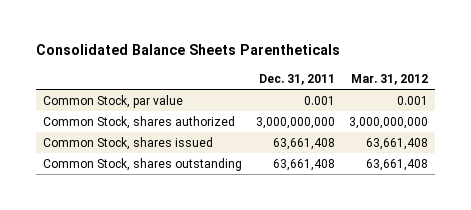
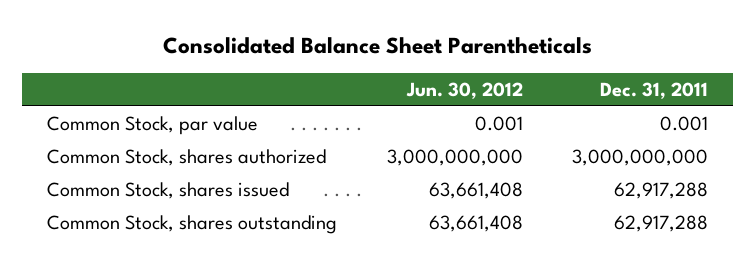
[36,44,341,56] Consolidated Balance Sheets Parentheticals -> [162,37,592,55] Consolidated Balance Sheet Parentheticals
[350,73,428,85] Mar. 31, 2012 -> none
none -> [405,82,523,100] Jun. 30, 2012
[273,138,336,151] 63,661,408 -> [614,181,709,199] 62,917,288
[273,159,336,172] 63,661,408 -> [614,214,709,232] 62,917,288

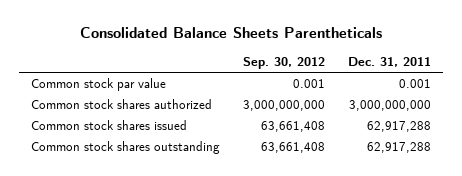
[162,37,592,55] Consolidated Balance Sheet Parentheticals -> [80,27,383,39] Consolidated Balance Sheets Parentheticals
[405,82,523,100] Jun. 30, 2012 -> none
none -> [243,56,326,69] Sep. 30, 2012
[47,115,259,135] Common Stock, par value -> [30,78,166,92] Common stock par value
[47,148,327,166] Common Stock, shares authorized -> [30,99,212,110] Common stock shares authorized
[47,181,290,199] Common Stock, shares issued -> [30,120,187,131] Common stock shares issued
[47,214,338,234] Common Stock, shares outstanding -> [30,141,220,155] Common stock shares outstanding

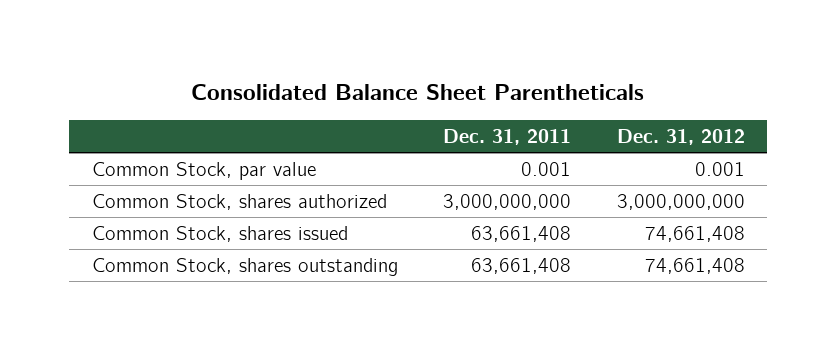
[80,27,383,39] Consolidated Balance Sheets Parentheticals -> [191,84,645,101] Consolidated Balance Sheet Parentheticals
[243,56,326,69] Sep. 30, 2012 -> none
none -> [616,129,745,146] Dec. 31, 2012
[30,78,166,92] Common stock par value -> [91,161,316,180] Common Stock, par value
[30,99,212,110] Common stock shares authorized -> [91,193,387,210] Common Stock, shares authorized
[30,120,187,131] Common stock shares issued -> [91,225,348,242] Common Stock, shares issued
[367,121,432,133] 62,917,288 -> [471,225,572,242] 63,661,408
[30,141,220,155] Common stock shares outstanding -> [91,257,398,276] Common Stock, shares outstanding
[367,142,432,154] 62,917,288 -> [471,257,572,274] 63,661,408

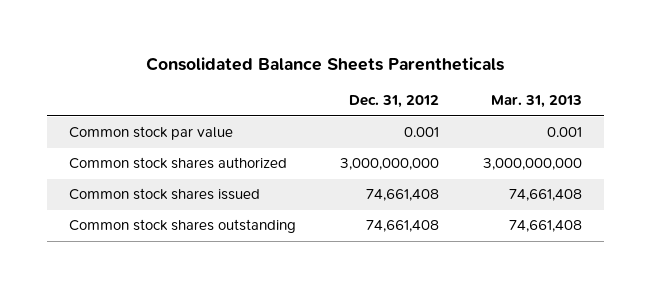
[191,84,645,101] Consolidated Balance Sheet Parentheticals -> [146,56,505,71] Consolidated Balance Sheets Parentheticals
[443,129,572,146] Dec. 31, 2011 -> none
none -> [490,95,582,109] Mar. 31, 2013
[91,161,316,180] Common Stock, par value -> [68,126,233,141] Common stock par value
[91,193,387,210] Common Stock, shares authorized -> [68,157,287,170] Common stock shares authorized
[91,225,348,242] Common Stock, shares issued -> [68,188,260,201] Common stock shares issued
[91,257,398,276] Common Stock, shares outstanding -> [68,219,296,234] Common stock shares outstanding

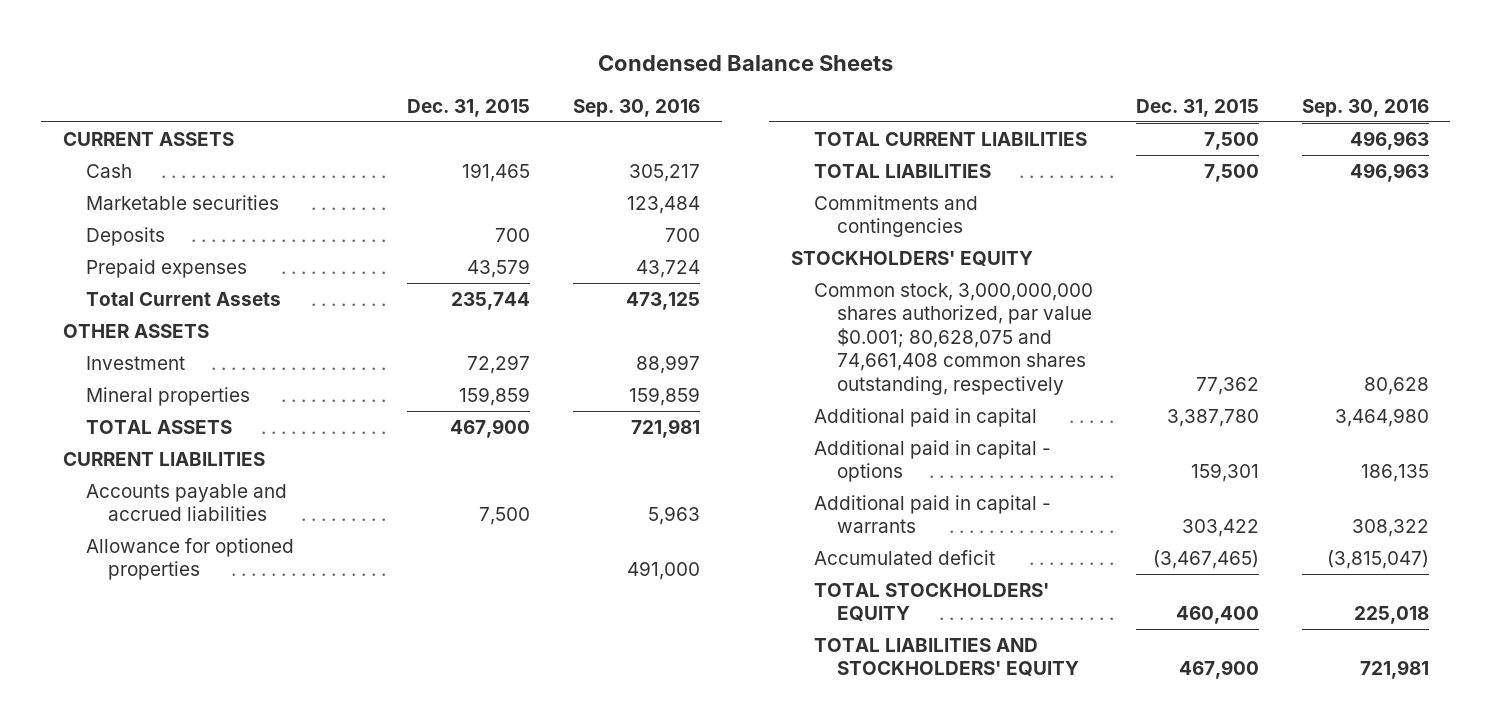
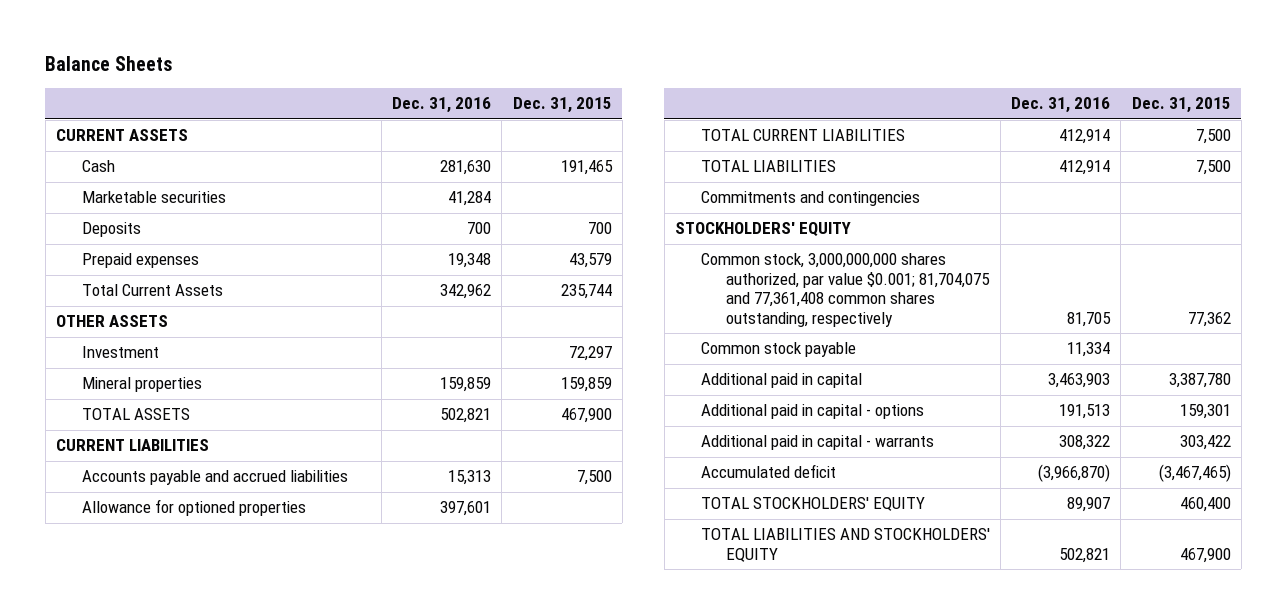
[597,54,893,71] Condensed Balance Sheets -> [45,56,173,72] Balance Sheets
[573,98,701,117] Sep. 30, 2016 -> none
none -> [392,97,492,114] Dec. 31, 2016
[813,282,1093,395] Common stock, 3,000,000,000 shares authorized, par value $0.001; 80,628,075 and 74,661,408 common shares outstanding, respectively -> [700,253,991,327] Common stock, 3,000,000,000 shares authorized, par value $0.001; 81,704,075 and 77,361,408 common shares outstanding, respectively
none -> [700,342,856,358] Common stock payable

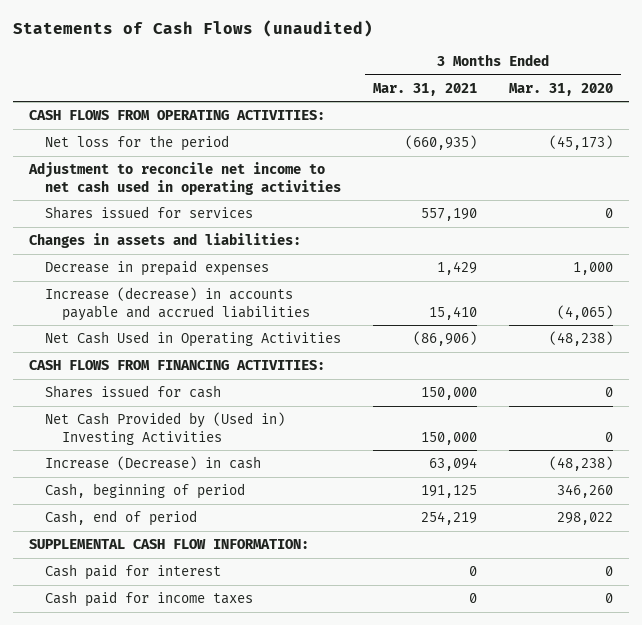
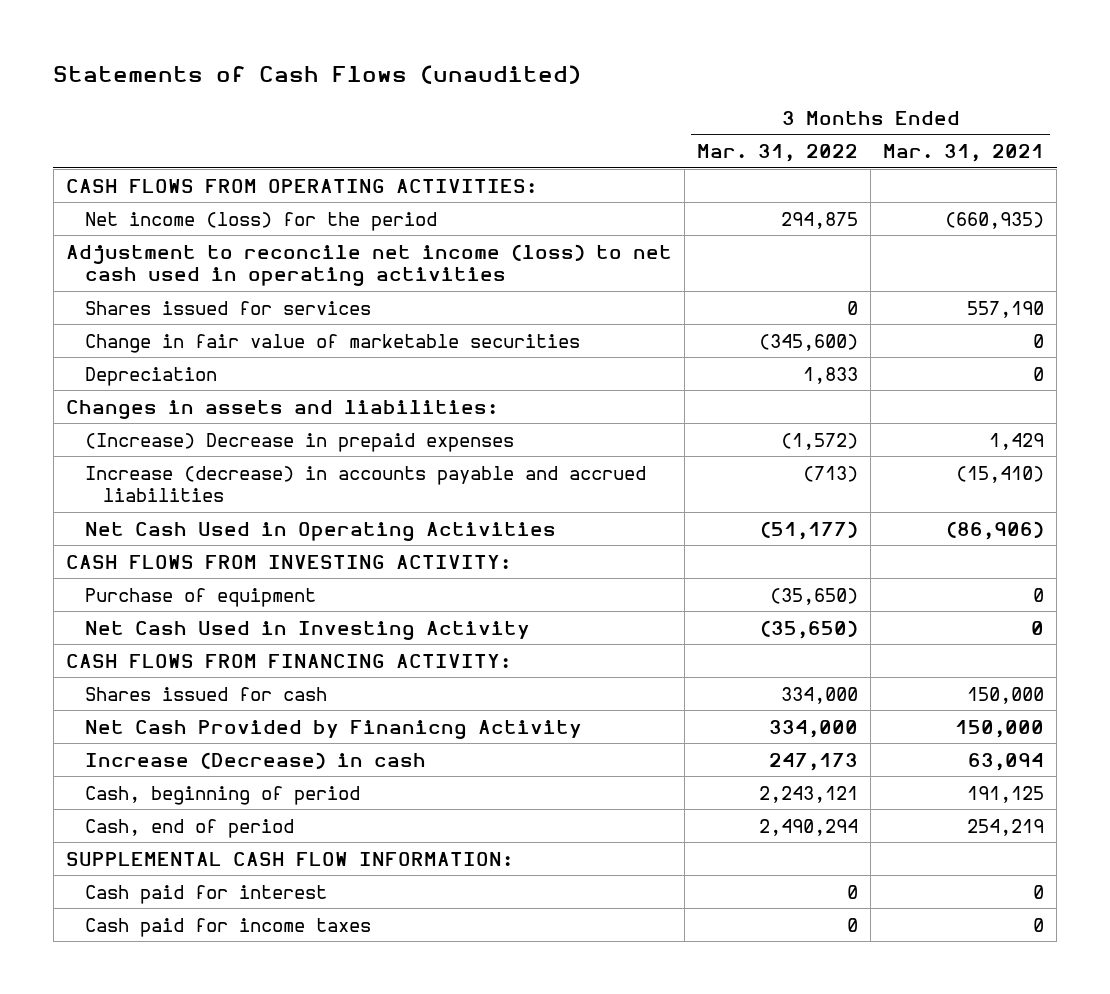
[509,82,614,96] Mar. 31, 2020 -> none
none -> [697,144,859,163] Mar. 31, 2022
[45,135,230,152] Net loss for the period -> [84,211,437,231] Net income (loss) for the period
[27,162,342,195] Adjustment to reconcile net income to net cash used in operating activities -> [65,243,672,287] Adjustment to reconcile net income (loss) to net cash used in operating activities
none -> [84,333,580,353] Change in fair value of marketable securities
none -> [84,366,217,386] Depreciation
[45,260,270,277] Decrease in prepaid expenses -> [84,432,514,452] (Increase) Decrease in prepaid expenses
[429,305,478,320] 15,410 -> [956,465,1045,483] (15,410)
[28,360,325,371] CASH FLOWS FROM FINANCING ACTIVITIES: -> [65,554,511,569] CASH FLOWS FROM INVESTING ACTIVITY:
none -> [84,587,316,607] Purchase of equipment
none -> [84,620,530,640] Net Cash Used in Investing Activity
none -> [65,653,511,668] CASH FLOWS FROM FINANCING ACTIVITY:
[45,412,286,445] Net Cash Provided by (Used in) Investing Activities -> none
none -> [84,719,582,739] Net Cash Provided by Finanicng Activity

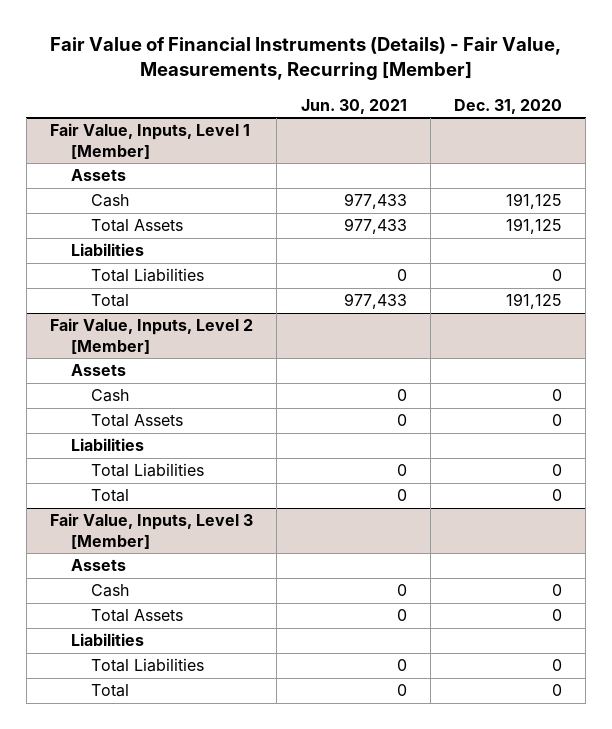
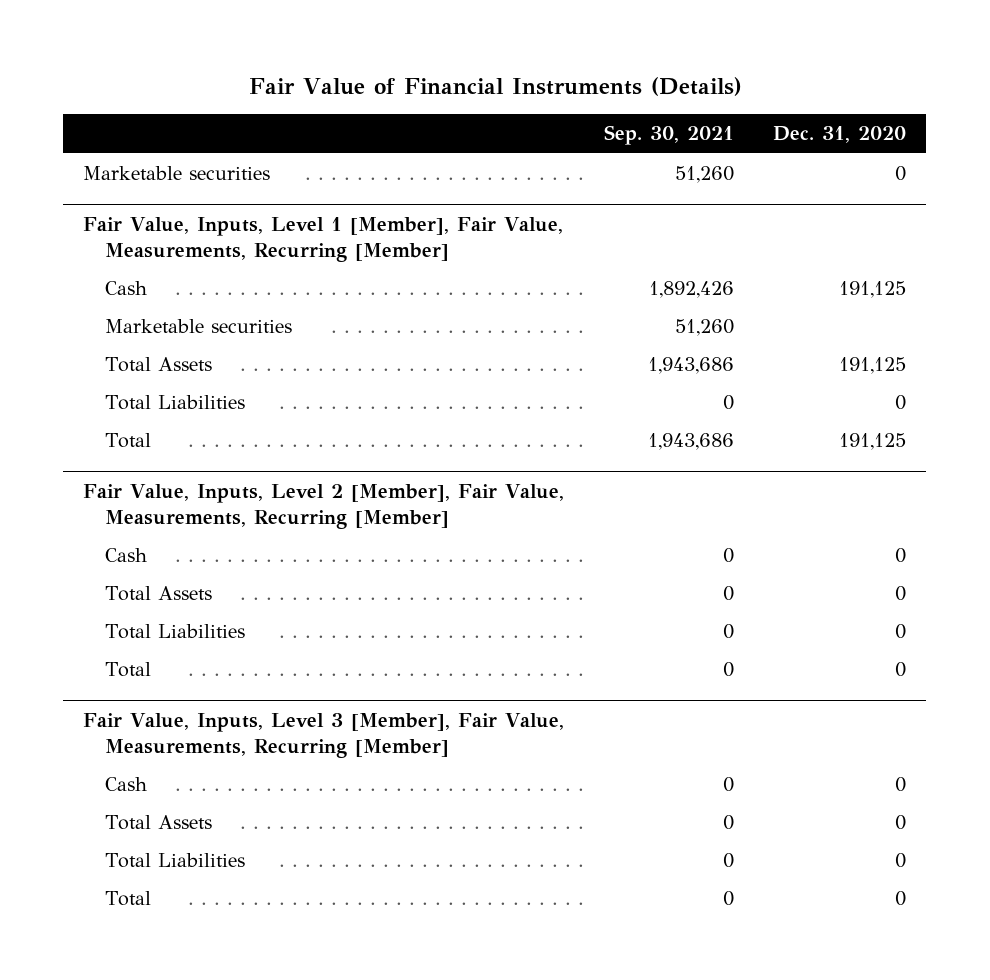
[50,37,562,81] Fair Value of Financial Instruments (Details) - Fair Value, Measurements, Recurring [Member] -> [248,77,742,97] Fair Value of Financial Instruments (Details)
[300,98,407,114] Jun. 30, 2021 -> none
none -> [603,125,734,146] Sep. 30, 2021
[70,169,126,182] Assets -> none
none -> [83,166,271,181] Marketable securities
[49,123,250,159] Fair Value, Inputs, Level 1 [Member] -> [83,217,564,262] Fair Value, Inputs, Level 1 [Member], Fair Value, Measurements, Recurring [Member]
none -> [105,319,293,334] Marketable securities
[70,243,144,257] Liabilities -> none
[70,364,126,377] Assets -> none
[49,318,253,354] Fair Value, Inputs, Level 2 [Member] -> [83,484,565,529] Fair Value, Inputs, Level 2 [Member], Fair Value, Measurements, Recurring [Member]
[70,438,144,452] Liabilities -> none
[70,559,126,572] Assets -> none
[49,513,253,549] Fair Value, Inputs, Level 3 [Member] -> [83,713,565,758] Fair Value, Inputs, Level 3 [Member], Fair Value, Measurements, Recurring [Member]
[70,633,144,647] Liabilities -> none

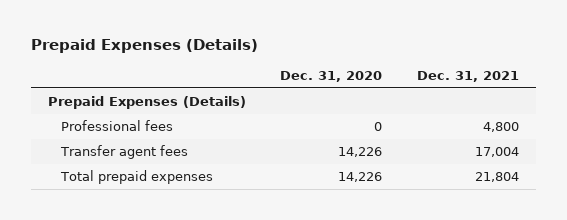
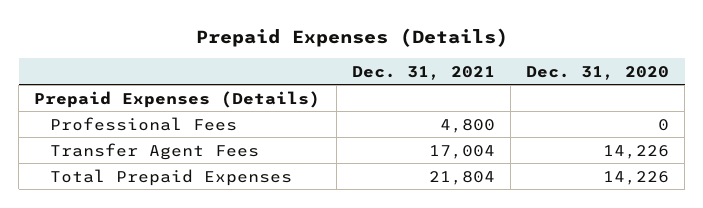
[61,119,174,131] Professional fees -> [49,116,237,131] Professional Fees
[60,144,189,159] Transfer agent fees -> [49,142,259,160] Transfer Agent Fees
[60,169,214,184] Total prepaid expenses -> [49,168,292,186] Total Prepaid Expenses

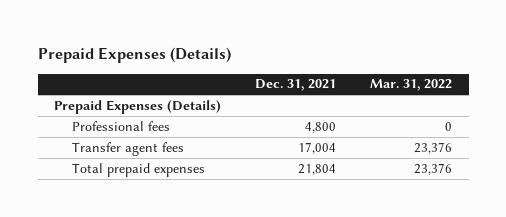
[525,65,669,80] Dec. 31, 2020 -> none
none -> [369,79,452,92] Mar. 31, 2022
[49,116,237,131] Professional Fees -> [72,120,171,131] Professional fees
[49,142,259,160] Transfer Agent Fees -> [72,141,185,156] Transfer agent fees
[49,168,292,186] Total Prepaid Expenses -> [72,162,206,177] Total prepaid expenses

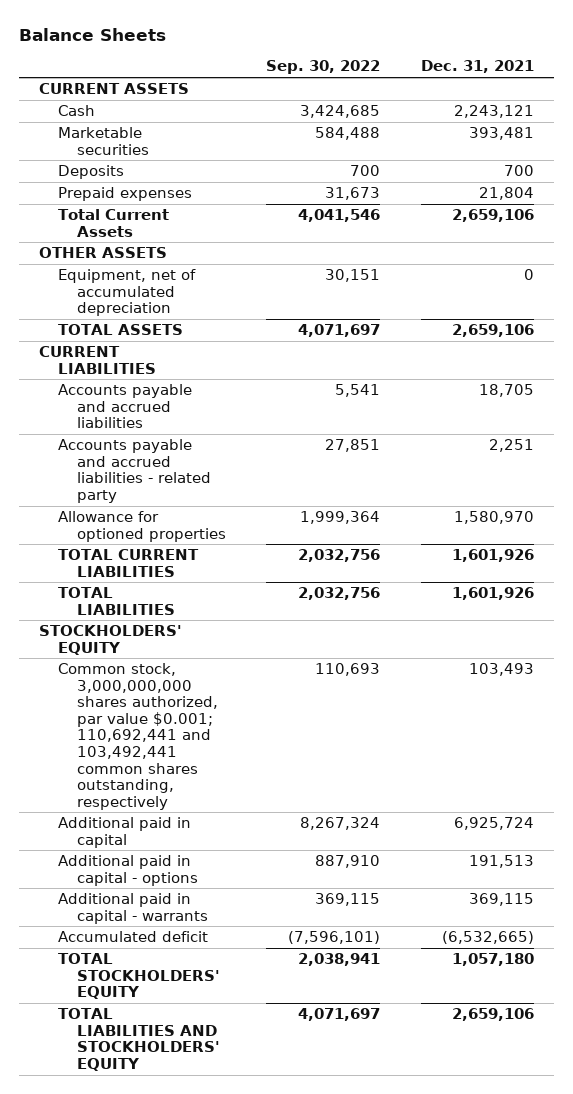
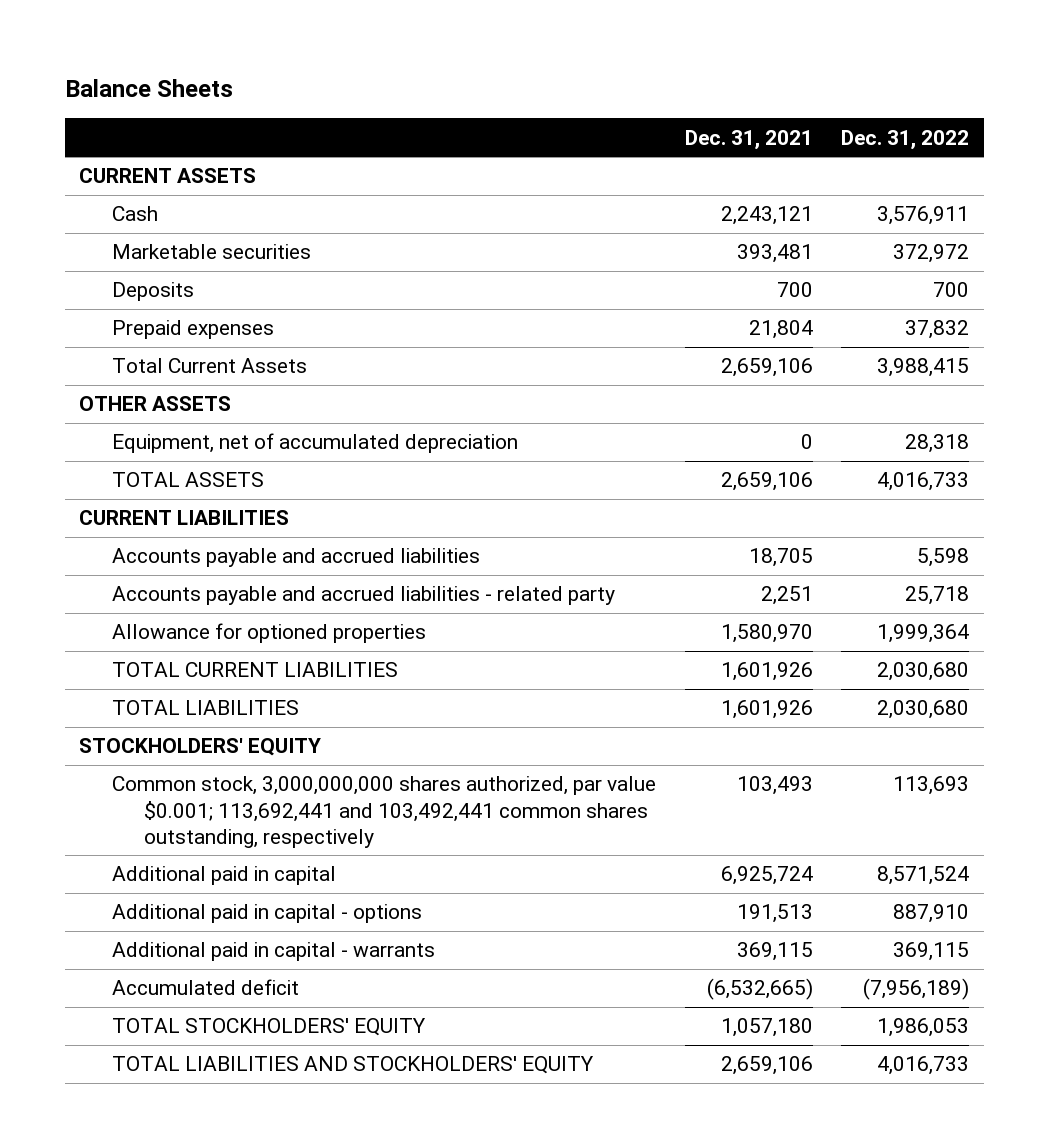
[266,60,381,75] Sep. 30, 2022 -> none
none -> [841,129,970,150] Dec. 31, 2022
[57,663,218,810] Common stock, 3,000,000,000 shares authorized, par value $0.001; 110,692,441 and 103,492,441 common shares outstanding, respectively -> [111,776,656,848] Common stock, 3,000,000,000 shares authorized, par value $0.001; 113,692,441 and 103,492,441 common shares outstanding, respectively

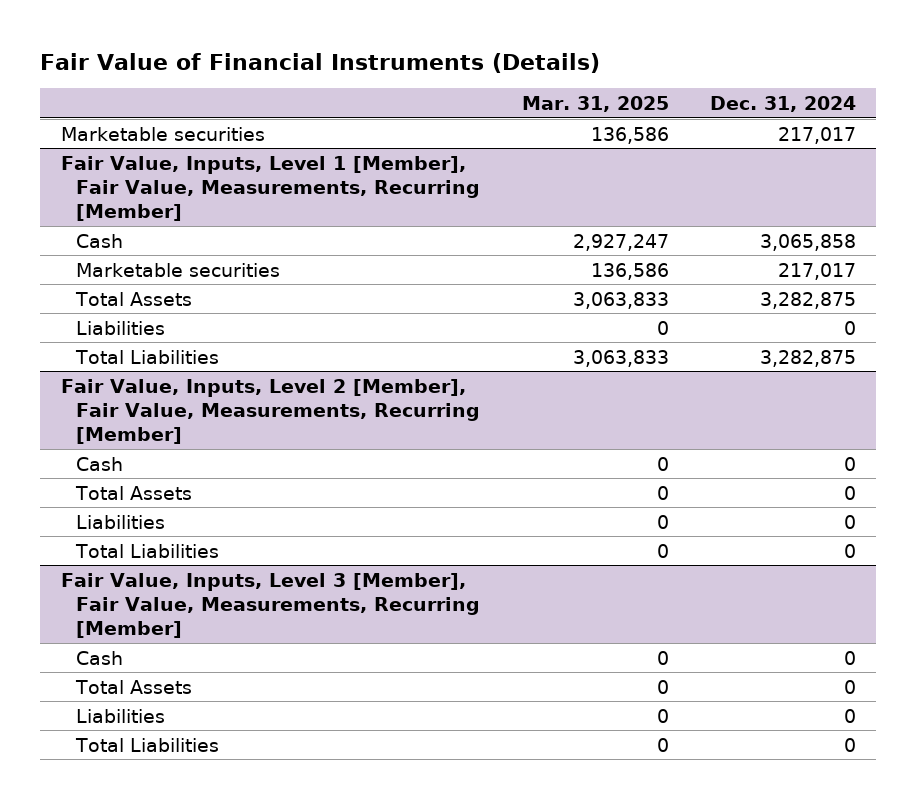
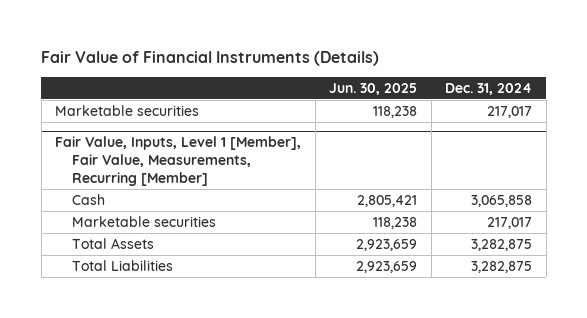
[521,96,669,113] Mar. 31, 2025 -> none
none -> [329,82,418,95] Jun. 30, 2025
[76,320,166,335] Liabilities -> none
[60,378,481,445] Fair Value, Inputs, Level 2 [Member], Fair Value, Measurements, Recurring [Member] -> none
[76,456,124,471] Cash -> none
[75,485,193,500] Total Assets -> none
[76,514,166,529] Liabilities -> none
[75,543,220,558] Total Liabilities -> none
[60,572,481,639] Fair Value, Inputs, Level 3 [Member], Fair Value, Measurements, Recurring [Member] -> none
[76,650,124,665] Cash -> none
[75,679,193,694] Total Assets -> none
[76,708,166,723] Liabilities -> none
[75,737,220,752] Total Liabilities -> none

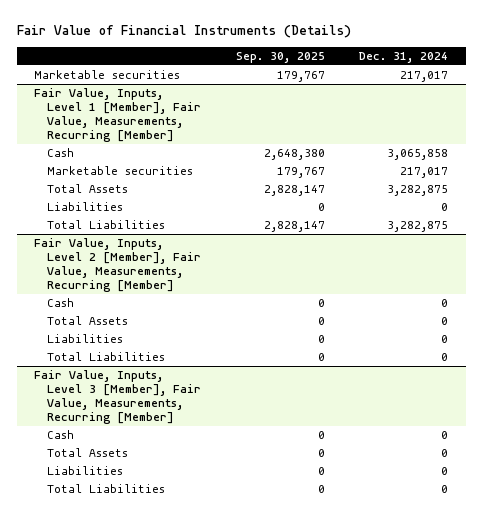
[329,82,418,95] Jun. 30, 2025 -> none
none -> [235,52,325,64] Sep. 30, 2025
none -> [47,202,124,212] Liabilities
none -> [34,238,202,292] Fair Value, Inputs, Level 2 [Member], Fair Value, Measurements, Recurring [Member]
none -> [47,298,75,308] Cash
none -> [47,316,129,326] Total Assets
none -> [47,334,124,344] Liabilities
none -> [47,352,166,362] Total Liabilities
none -> [34,370,202,424] Fair Value, Inputs, Level 3 [Member], Fair Value, Measurements, Recurring [Member]
none -> [47,430,75,440] Cash
none -> [47,448,129,458] Total Assets
none -> [47,466,124,476] Liabilities
none -> [47,484,166,494] Total Liabilities

